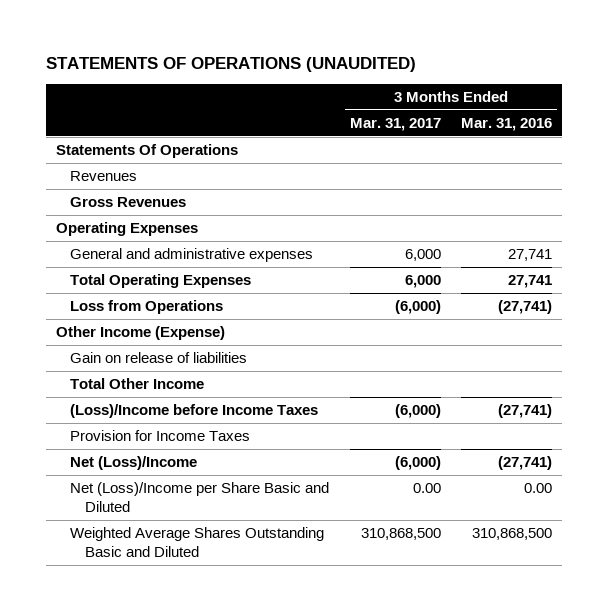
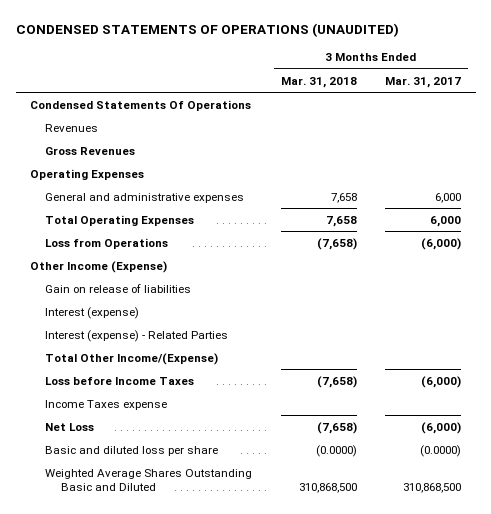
[45,56,416,72] STATEMENTS OF OPERATIONS (UNAUDITED) -> [15,23,399,38] CONDENSED STATEMENTS OF OPERATIONS (UNAUDITED)
[461,118,553,132] Mar. 31, 2016 -> none
none -> [280,76,357,88] Mar. 31, 2018
[55,144,238,159] Statements Of Operations -> [30,99,252,111] Condensed Statements Of Operations
none -> [45,306,140,319] Interest (expense)
none -> [45,329,229,342] Interest (expense) - Related Parties
[70,378,205,390] Total Other Income -> [45,352,219,365] Total Other Income/(Expense)
[70,404,319,419] (Loss)/Income before Income Taxes -> [45,376,195,385] Loss before Income Taxes
[70,430,251,442] Provision for Income Taxes -> [45,399,168,410] Income Taxes expense
[70,456,198,471] Net (Loss)/Income -> [45,422,95,431] Net Loss
[70,482,330,512] Net (Loss)/Income per Share Basic and Diluted -> [45,445,219,456] Basic and diluted loss per share
[412,483,441,494] 0.00 -> [420,444,462,457] (0.0000)

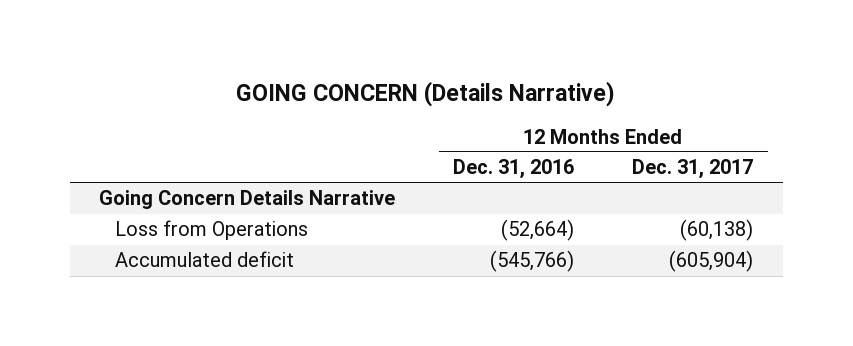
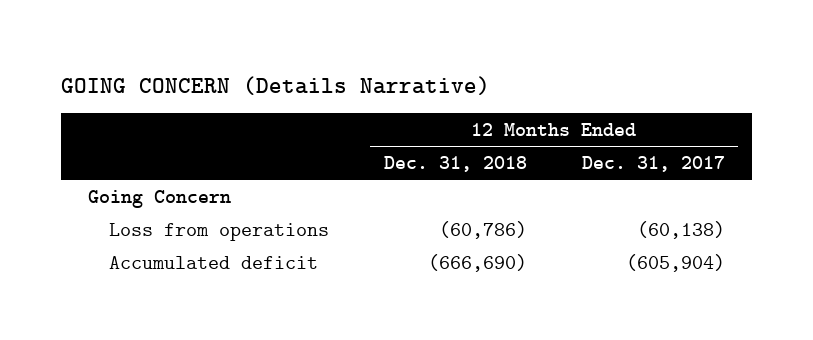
[453,159,575,180] Dec. 31, 2016 -> none
none -> [384,155,528,172] Dec. 31, 2018
[99,190,396,210] Going Concern Details Narrative -> [88,189,232,208] Going Concern
[115,220,309,241] Loss from Operations -> [109,222,330,241] Loss from operations

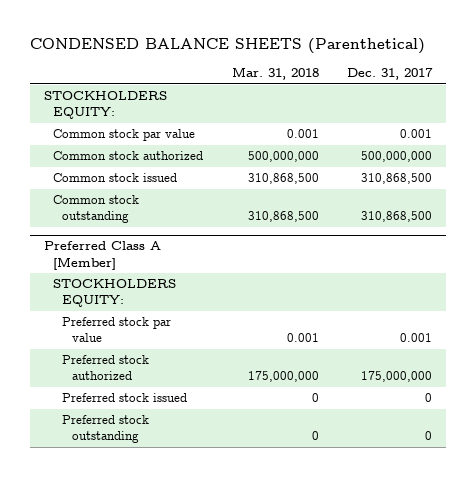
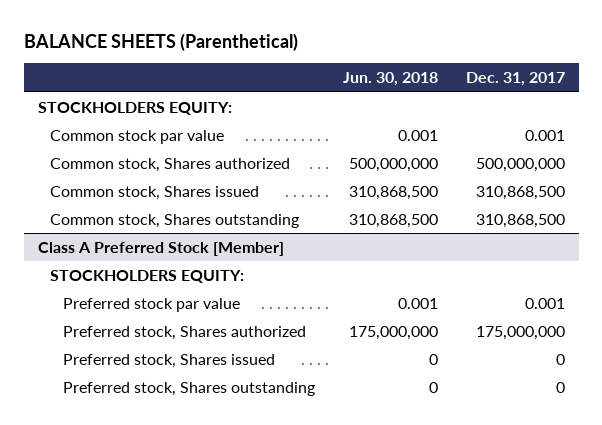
[29,37,425,54] CONDENSED BALANCE SHEETS (Parenthetical) -> [23,32,298,51] BALANCE SHEETS (Parenthetical)
[231,66,319,80] Mar. 31, 2018 -> none
none -> [343,72,439,87] Jun. 30, 2018
[53,151,204,161] Common stock authorized -> [50,157,291,172] Common stock, Shares authorized
[53,173,178,183] Common stock issued -> [50,185,260,200] Common stock, Shares issued
[53,195,140,224] Common stock outstanding -> [50,213,300,228] Common stock, Shares outstanding
[43,241,161,270] Preferred Class A [Member] -> [37,241,284,256] Class A Preferred Stock [Member]
[62,355,150,381] Preferred stock authorized -> [63,325,307,340] Preferred stock, Shares authorized
[62,393,188,403] Preferred stock issued -> [63,353,276,368] Preferred stock, Shares issued
[62,415,150,444] Preferred stock outstanding -> [63,381,316,396] Preferred stock, Shares outstanding

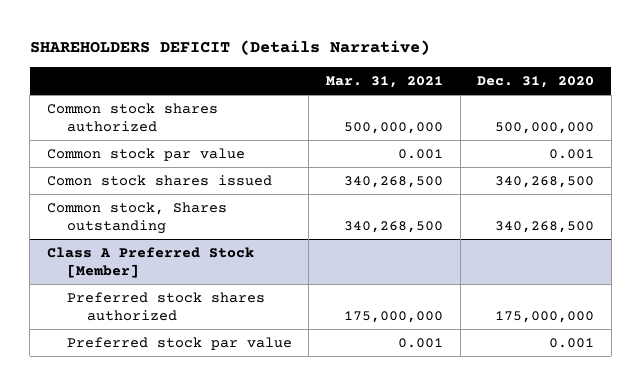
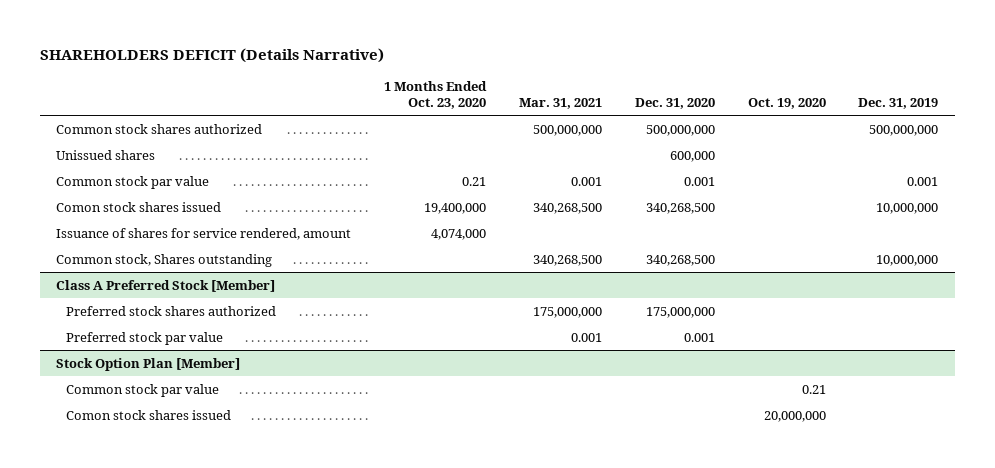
none -> [384,81,488,110] 1 Months Ended Oct. 23, 2020
none -> [747,98,826,110] Oct. 19, 2020
none -> [858,98,939,110] Dec. 31, 2019
none -> [56,149,156,160] Unissued shares
none -> [56,227,352,240] Issuance of shares for service rendered, amount
none -> [56,357,241,371] Stock Option Plan [Member]
none -> [65,383,219,397] Common stock par value
none -> [65,409,231,420] Comon stock shares issued

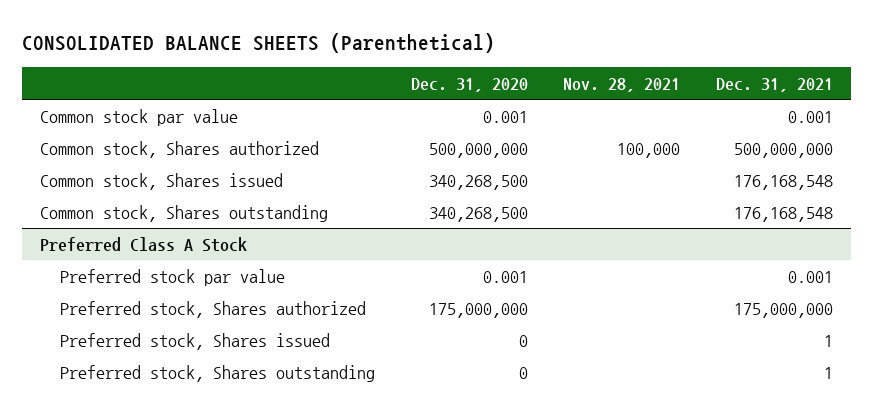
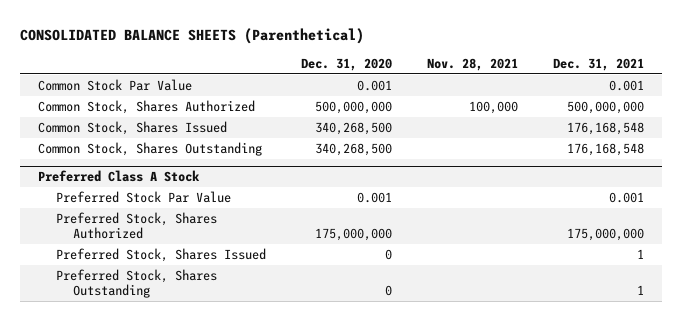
[39,108,238,126] Common stock par value -> [37,79,192,92] Common Stock Par Value
[39,140,319,158] Common stock, Shares authorized -> [37,100,255,115] Common Stock, Shares Authorized
[39,172,283,190] Common stock, Shares issued -> [37,121,227,136] Common Stock, Shares Issued
[39,204,328,222] Common stock, Shares outstanding -> [37,142,262,157] Common Stock, Shares Outstanding
[59,268,285,286] Preferred stock par value -> [55,191,231,204] Preferred Stock Par Value
[59,300,366,318] Preferred stock, Shares authorized -> [55,212,217,239] Preferred Stock, Shares Authorized
[59,332,330,350] Preferred stock, Shares issued -> [55,248,266,263] Preferred Stock, Shares Issued
[59,364,375,382] Preferred stock, Shares outstanding -> [55,269,217,298] Preferred Stock, Shares Outstanding

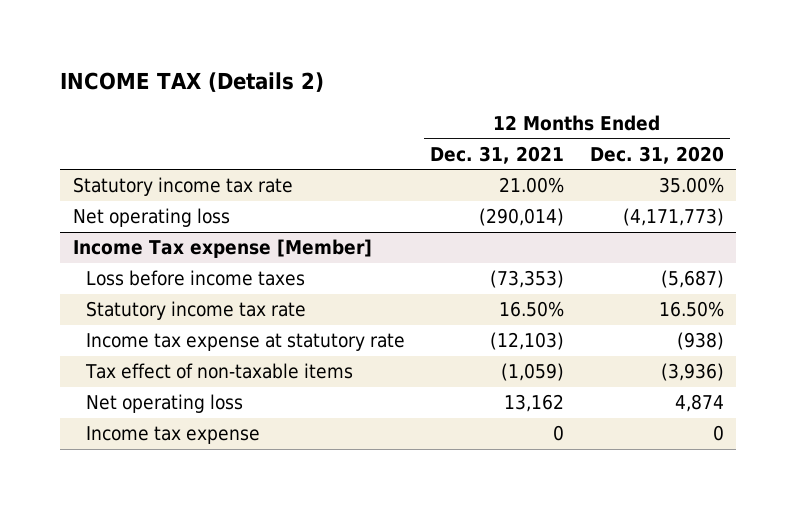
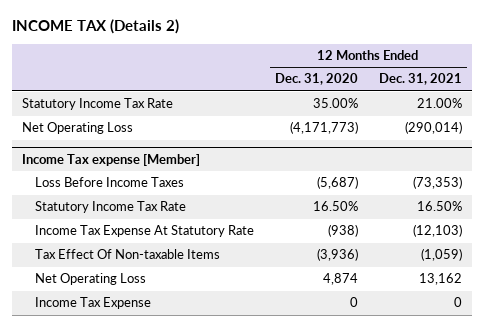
[72,177,293,197] Statutory income tax rate -> [22,98,174,111] Statutory Income Tax Rate
[72,208,230,228] Net operating loss -> [22,122,134,135] Net Operating Loss
[86,270,306,287] Loss before income taxes -> [34,177,184,188] Loss Before Income Taxes
[86,301,307,321] Statutory income tax rate -> [34,201,186,214] Statutory Income Tax Rate
[86,333,406,352] Income tax expense at statutory rate -> [34,225,254,238] Income Tax Expense At Statutory Rate
[85,363,354,380] Tax effect of non-taxable items -> [34,249,220,260] Tax Effect Of Non-taxable Items
[86,394,244,414] Net operating loss -> [34,273,146,286] Net Operating Loss
[86,426,261,445] Income tax expense -> [34,297,151,310] Income Tax Expense

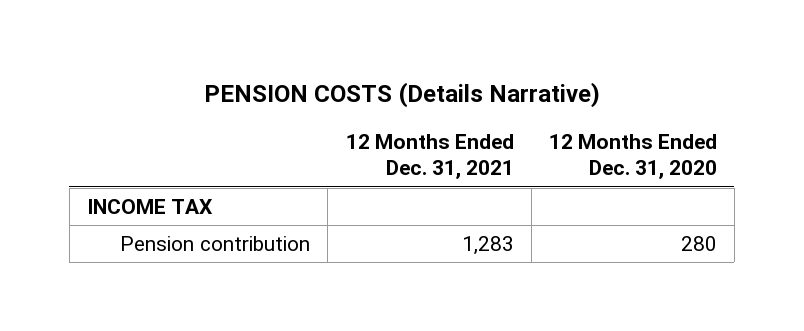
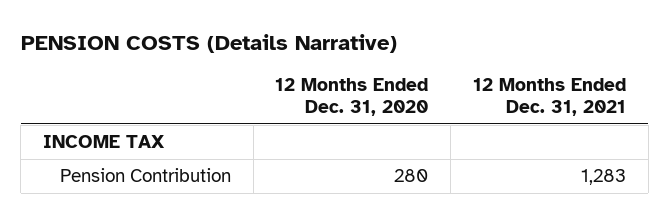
[120,235,311,251] Pension contribution -> [59,168,231,183] Pension Contribution

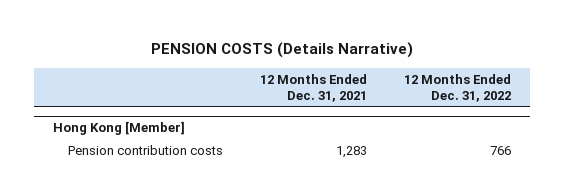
[275,78,429,117] 12 Months Ended Dec. 31, 2020 -> none
none -> [404,73,512,103] 12 Months Ended Dec. 31, 2022
[43,135,166,149] INCOME TAX -> none
none -> [52,121,185,136] Hong Kong [Member]
[59,168,231,183] Pension Contribution -> [68,145,224,156] Pension contribution costs

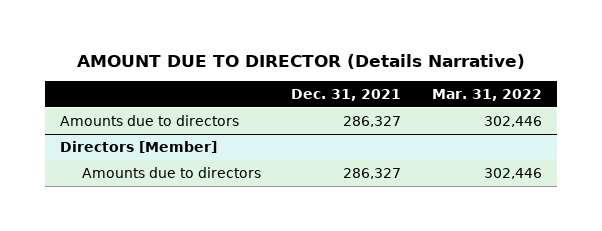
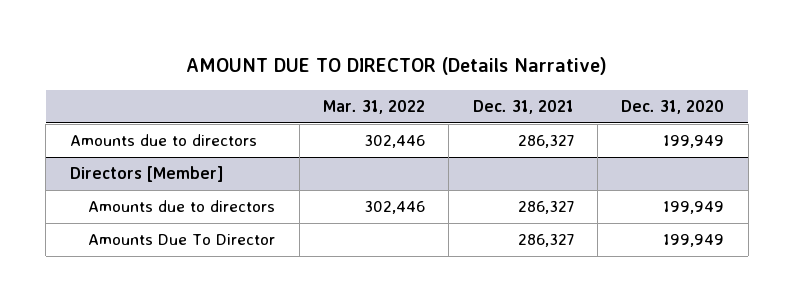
none -> [621,100,725,115] Dec. 31, 2020
none -> [88,234,276,246] Amounts Due To Director

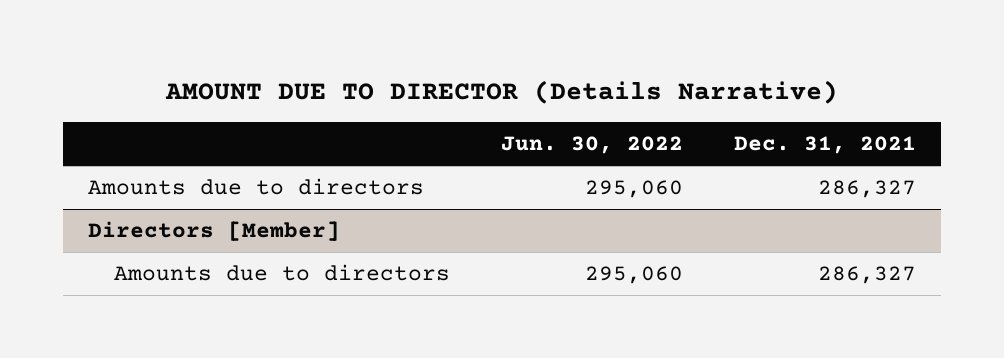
[323,100,426,115] Mar. 31, 2022 -> none
[621,100,725,115] Dec. 31, 2020 -> none
none -> [501,136,684,155] Jun. 30, 2022
[88,234,276,246] Amounts Due To Director -> none

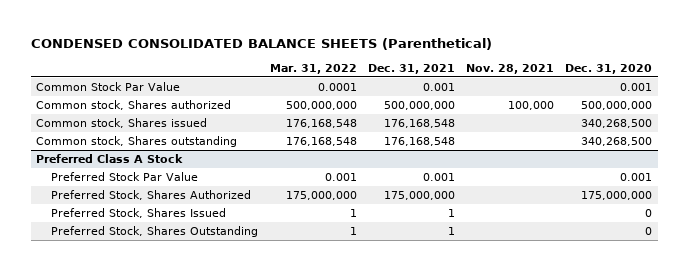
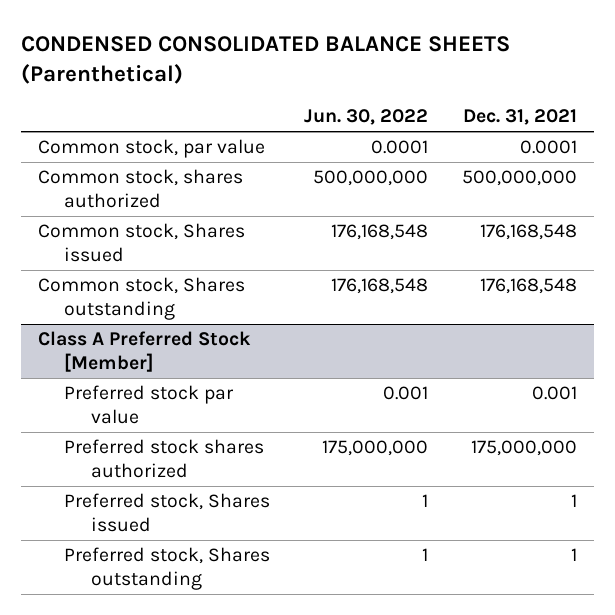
[269,64,357,75] Mar. 31, 2022 -> none
[466,64,555,75] Nov. 28, 2021 -> none
[565,64,653,75] Dec. 31, 2020 -> none
none -> [304,109,429,126] Jun. 30, 2022
[36,81,181,91] Common Stock Par Value -> [37,139,265,159] Common stock, par value
[422,82,455,91] 0.001 -> [520,140,578,155] 0.0001
[36,99,232,110] Common stock, Shares authorized -> [37,169,243,209] Common stock, shares authorized
[36,153,184,163] Preferred Class A Stock -> [37,331,251,373] Class A Preferred Stock [Member]
[51,171,199,181] Preferred Stock Par Value -> [64,385,235,425] Preferred stock par value
[51,189,252,200] Preferred Stock, Shares Authorized -> [64,439,265,479] Preferred stock shares authorized
[51,207,227,218] Preferred Stock, Shares Issued -> [64,493,271,533] Preferred stock, Shares issued
[51,225,259,237] Preferred Stock, Shares Outstanding -> [64,547,271,591] Preferred stock, Shares outstanding

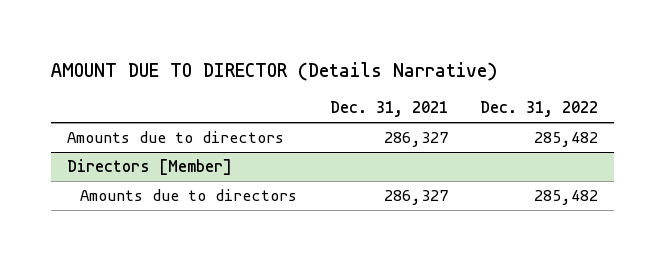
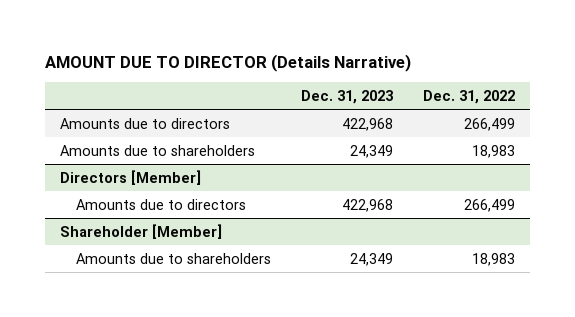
[329,101,448,118] Dec. 31, 2021 -> none
none -> [300,89,393,104] Dec. 31, 2023
[533,132,598,148] 285,482 -> [463,117,515,131] 266,499
none -> [60,144,256,156] Amounts due to shareholders
[533,190,598,206] 285,482 -> [463,198,515,212] 266,499
none -> [60,223,223,239] Shareholder [Member]
none -> [75,252,271,264] Amounts due to shareholders

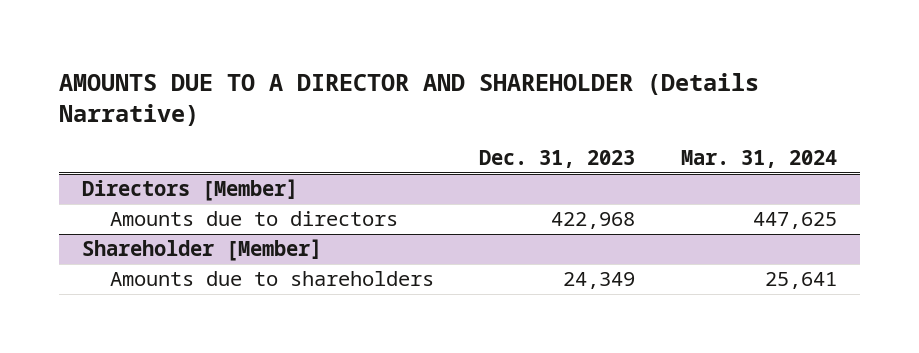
[45,53,412,72] AMOUNT DUE TO DIRECTOR (Details Narrative) -> [59,72,760,127] AMOUNTS DUE TO A DIRECTOR AND SHAREHOLDER (Details Narrative)
[422,89,515,104] Dec. 31, 2022 -> none
none -> [680,149,837,168] Mar. 31, 2024
[60,117,231,129] Amounts due to directors -> none
[60,144,256,156] Amounts due to shareholders -> none

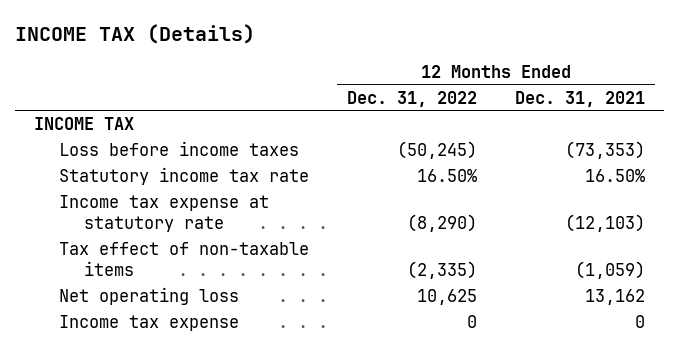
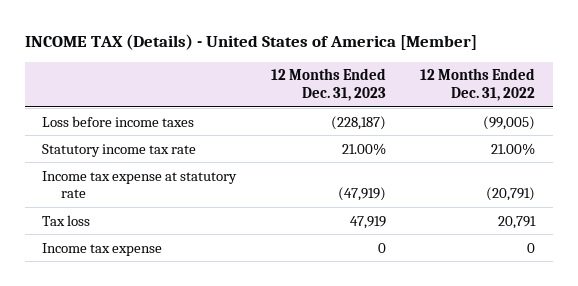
[14,24,255,45] INCOME TAX (Details) -> [24,34,477,51] INCOME TAX (Details) - United States of America [Member]
[515,90,646,107] Dec. 31, 2021 -> none
none -> [270,68,386,102] 12 Months Ended Dec. 31, 2023
[33,117,134,131] INCOME TAX -> none
[58,242,309,277] Tax effect of non-taxable items -> none
[396,141,477,160] (50,245) -> [483,115,536,130] (99,005)
[416,169,477,183] 16.50% -> [491,142,536,155] 21.00%
[406,214,477,233] (8,290) -> [486,187,536,202] (20,791)
[58,287,239,306] Net operating loss -> [42,214,91,226] Tax loss
[416,289,477,306] 10,625 -> [498,215,537,229] 20,791

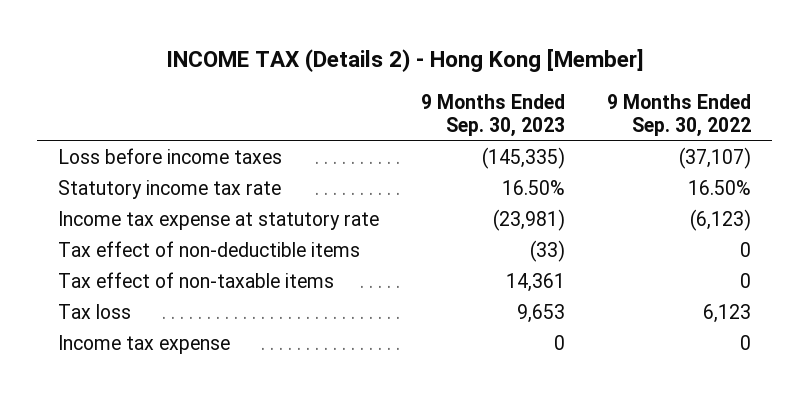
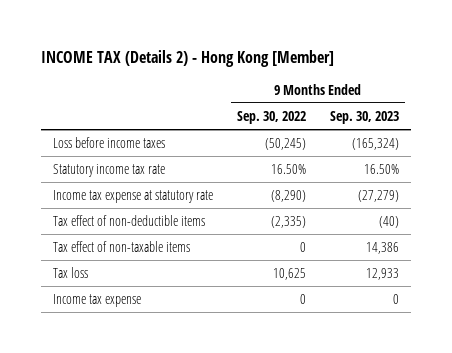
[482,147,566,170] (145,335) -> [352,138,400,151] (165,324)
[679,147,752,170] (37,107) -> [265,138,307,151] (50,245)
[493,209,566,232] (23,981) -> [358,190,400,203] (27,279)
[690,209,752,232] (6,123) -> [271,190,307,203] (8,290)
[530,240,566,263] (33) -> [379,216,400,229] (40)
[740,242,752,258] 0 -> [271,216,307,229] (2,335)
[506,273,566,293] 14,361 -> [366,242,400,255] 14,386
[517,304,566,324] 9,653 -> [366,268,400,281] 12,933
[703,304,752,324] 6,123 -> [273,268,307,281] 10,625

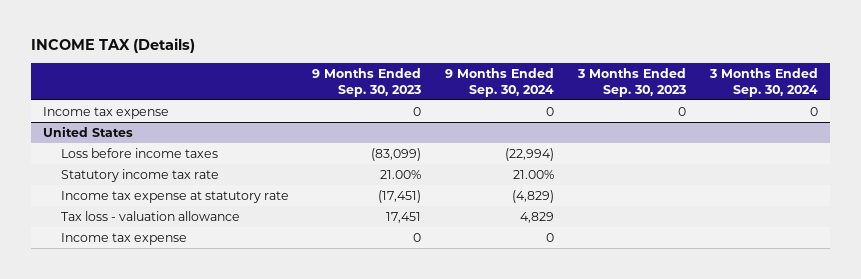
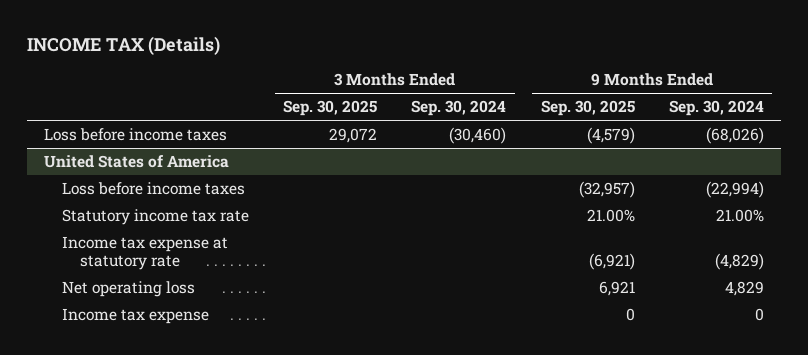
[312,67,422,97] 9 Months Ended Sep. 30, 2023 -> none
[577,67,687,97] 3 Months Ended Sep. 30, 2023 -> none
none -> [283,100,378,117] Sep. 30, 2025
none -> [540,100,635,117] Sep. 30, 2025
[42,106,169,119] Income tax expense -> none
none -> [44,127,228,141] Loss before income taxes
[42,125,133,137] United States -> [44,154,230,168] United States of America
[60,210,240,221] Tax loss - valuation allowance -> [62,280,196,297] Net operating loss

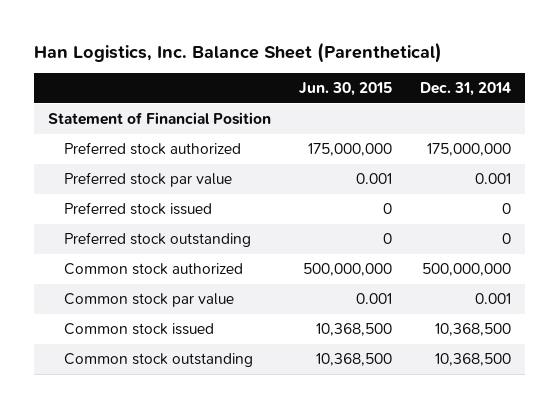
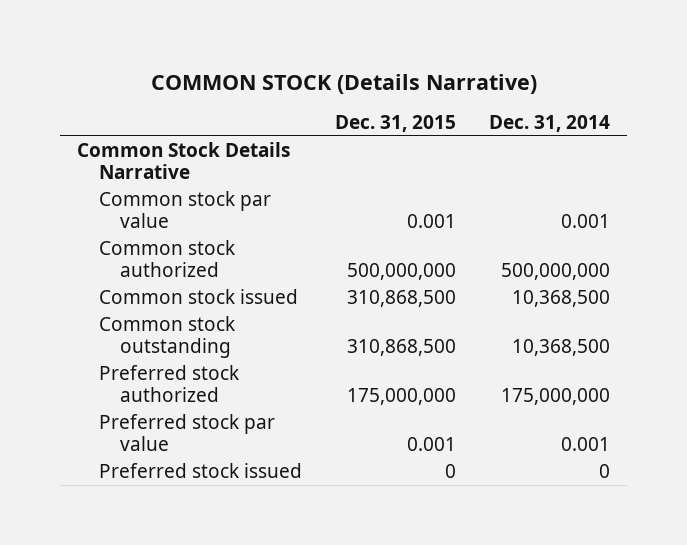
[33,41,442,63] Han Logistics, Inc. Balance Sheet (Parenthetical) -> [150,73,537,94] COMMON STOCK (Details Narrative)
[298,82,392,97] Jun. 30, 2015 -> none
none -> [334,114,456,132] Dec. 31, 2015
[47,112,271,126] Statement of Financial Position -> none
[63,232,251,248] Preferred stock outstanding -> none
none -> [77,142,291,180] Common Stock Details Narrative
[63,263,243,276] Common stock authorized -> [98,240,235,278] Common stock authorized
[63,142,241,156] Preferred stock authorized -> [98,365,239,403] Preferred stock authorized
[63,172,232,188] Preferred stock par value -> [98,414,275,452] Preferred stock par value
[63,202,212,216] Preferred stock issued -> [98,463,302,479] Preferred stock issued

